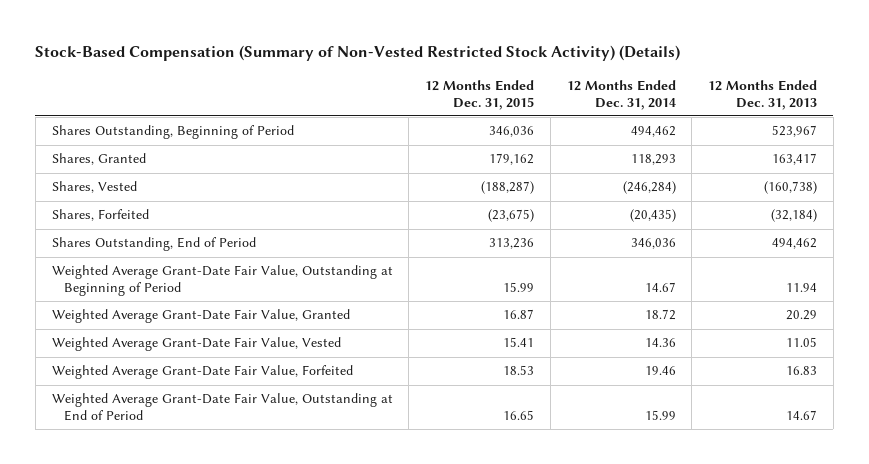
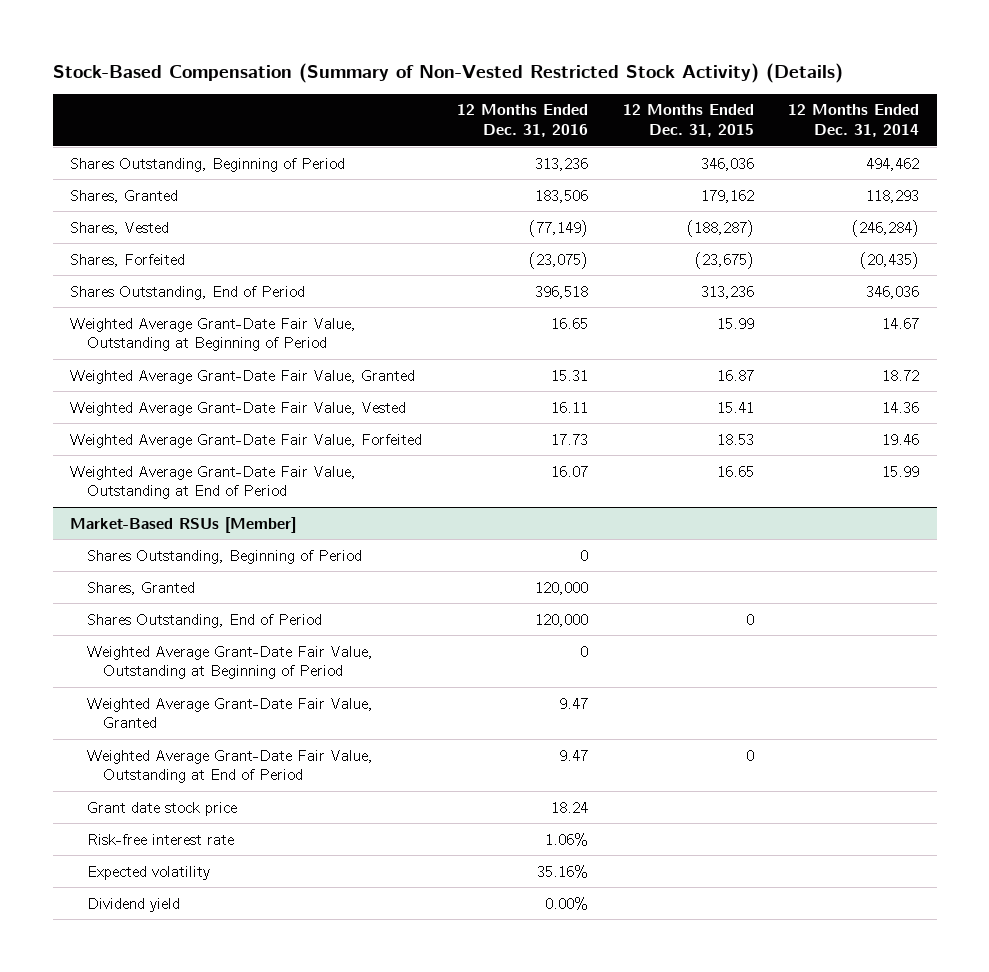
[708,79,818,110] 12 Months Ended Dec. 31, 2013 -> none
none -> [456,104,588,137] 12 Months Ended Dec. 31, 2016
none -> [70,516,297,533] Market-Based RSUs [Member]
none -> [86,549,362,564] Shares Outstanding, Beginning of Period
none -> [86,581,195,595] Shares, Granted
none -> [86,613,322,628] Shares Outstanding, End of Period
none -> [86,645,373,680] Weighted Average Grant-Date Fair Value, Outstanding at Beginning of Period
none -> [86,697,373,729] Weighted Average Grant-Date Fair Value, Granted
none -> [86,749,373,784] Weighted Average Grant-Date Fair Value, Outstanding at End of Period
none -> [86,801,237,816] Grant date stock price
none -> [86,833,234,845] Risk-free interest rate
none -> [86,865,210,880] Expected volatility
none -> [86,897,180,912] Dividend yield

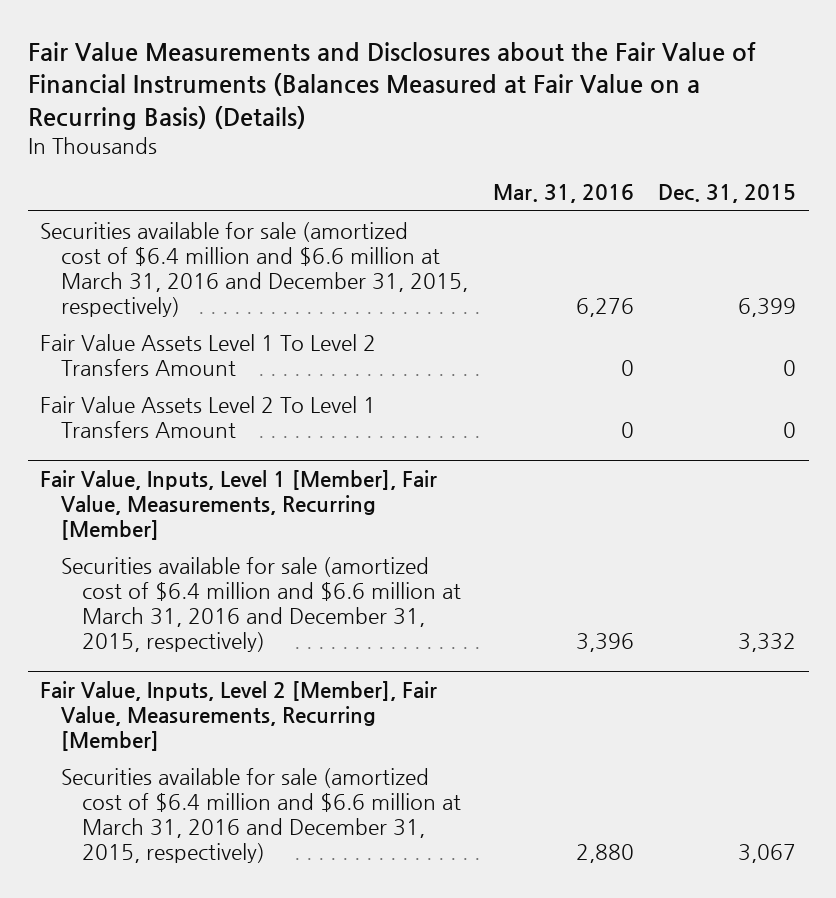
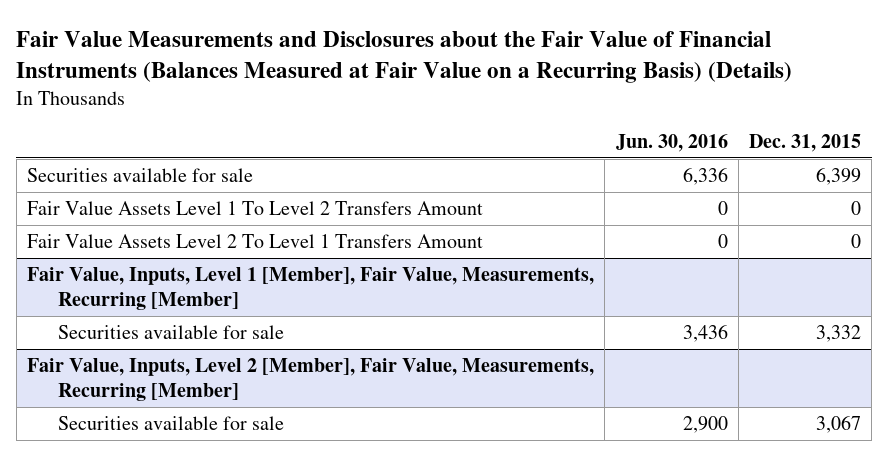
[492,184,634,204] Mar. 31, 2016 -> none
none -> [615,133,728,152] Jun. 30, 2016
[39,221,469,317] Securities available for sale (amortized cost of $6.4 million and $6.6 million at March 31, 2016 and December 31, 2015, respectively) -> [27,167,254,182] Securities available for sale
[61,556,462,652] Securities available for sale (amortized cost of $6.4 million and $6.6 million at March 31, 2016 and December 31, 2015, respectively) -> [57,324,284,339] Securities available for sale
[61,767,462,863] Securities available for sale (amortized cost of $6.4 million and $6.6 million at March 31, 2016 and December 31, 2015, respectively) -> [57,415,284,430] Securities available for sale

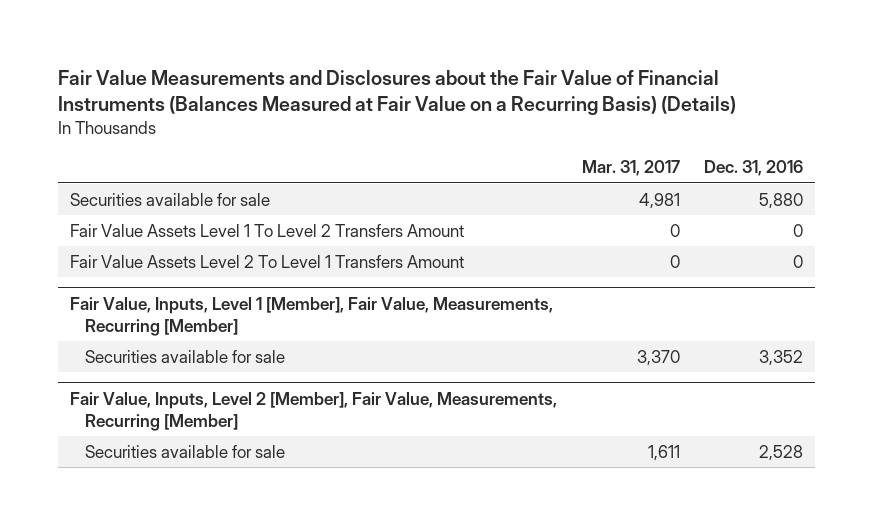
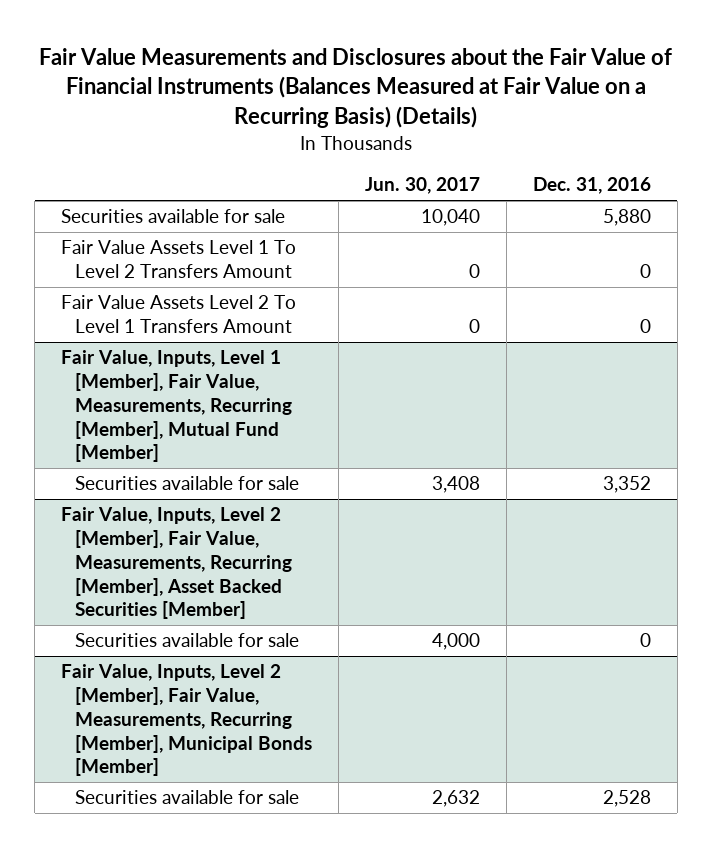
[581,160,680,177] Mar. 31, 2017 -> none
none -> [365,177,481,195] Jun. 30, 2017
[70,296,554,336] Fair Value, Inputs, Level 1 [Member], Fair Value, Measurements, Recurring [Member] -> [61,350,293,463] Fair Value, Inputs, Level 1 [Member], Fair Value, Measurements, Recurring [Member], Mutual Fund [Member]
none -> [61,507,293,620] Fair Value, Inputs, Level 2 [Member], Fair Value, Measurements, Recurring [Member], Asset Backed Securities [Member]
none -> [75,633,300,648] Securities available for sale
[70,391,558,431] Fair Value, Inputs, Level 2 [Member], Fair Value, Measurements, Recurring [Member] -> [61,664,313,777] Fair Value, Inputs, Level 2 [Member], Fair Value, Measurements, Recurring [Member], Municipal Bonds [Member]

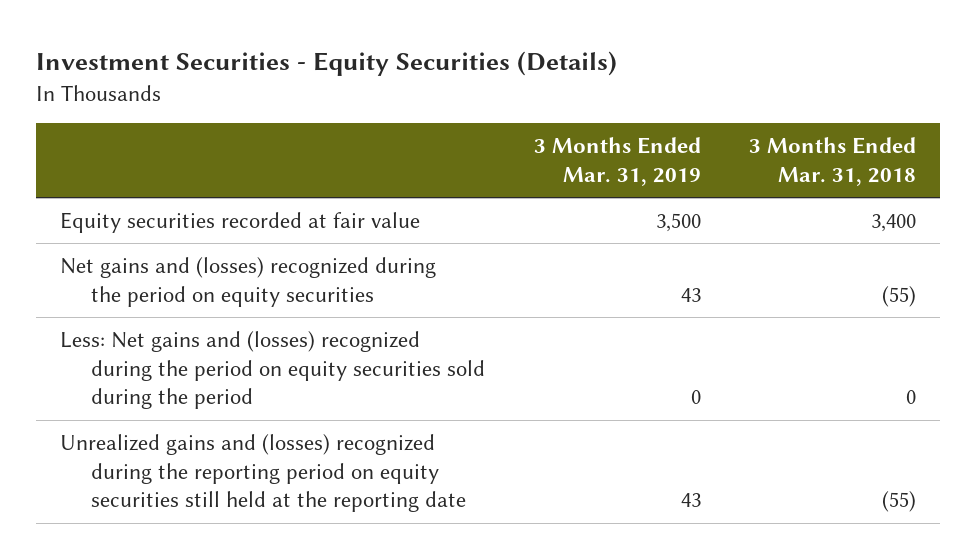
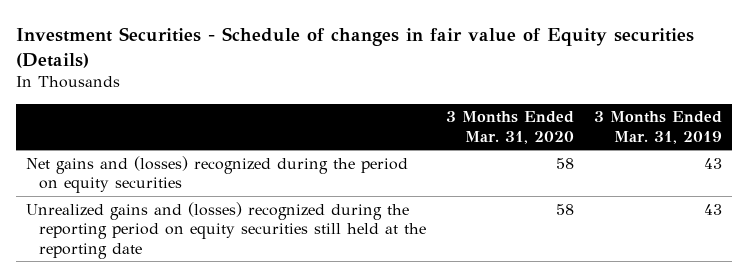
[35,51,617,77] Investment Securities - Equity Securities (Details) -> [16,27,695,68] Investment Securities - Schedule of changes in fair value of Equity securities (Details)
[748,137,916,187] 3 Months Ended Mar. 31, 2018 -> none
none -> [445,111,574,144] 3 Months Ended Mar. 31, 2020
[59,211,420,233] Equity securities recorded at fair value -> none
[59,330,486,410] Less: Net gains and (losses) recognized during the period on equity securities sold during the period -> none

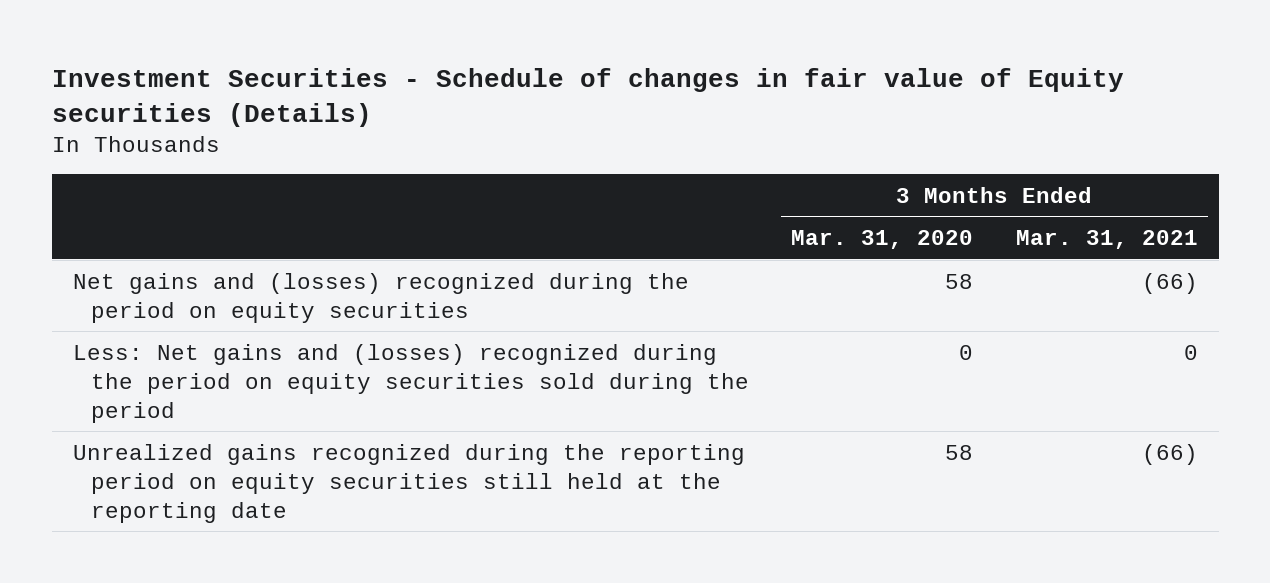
[593,111,722,144] 3 Months Ended Mar. 31, 2019 -> none
none -> [1015,230,1198,250] Mar. 31, 2021
none -> [72,343,750,423] Less: Net gains and (losses) recognized during the period on equity securities sold during the period
[26,201,426,259] Unrealized gains and (losses) recognized during the reporting period on equity securities still held at the reporting date -> [72,443,745,523] Unrealized gains recognized during the reporting period on equity securities still held at the reporting date

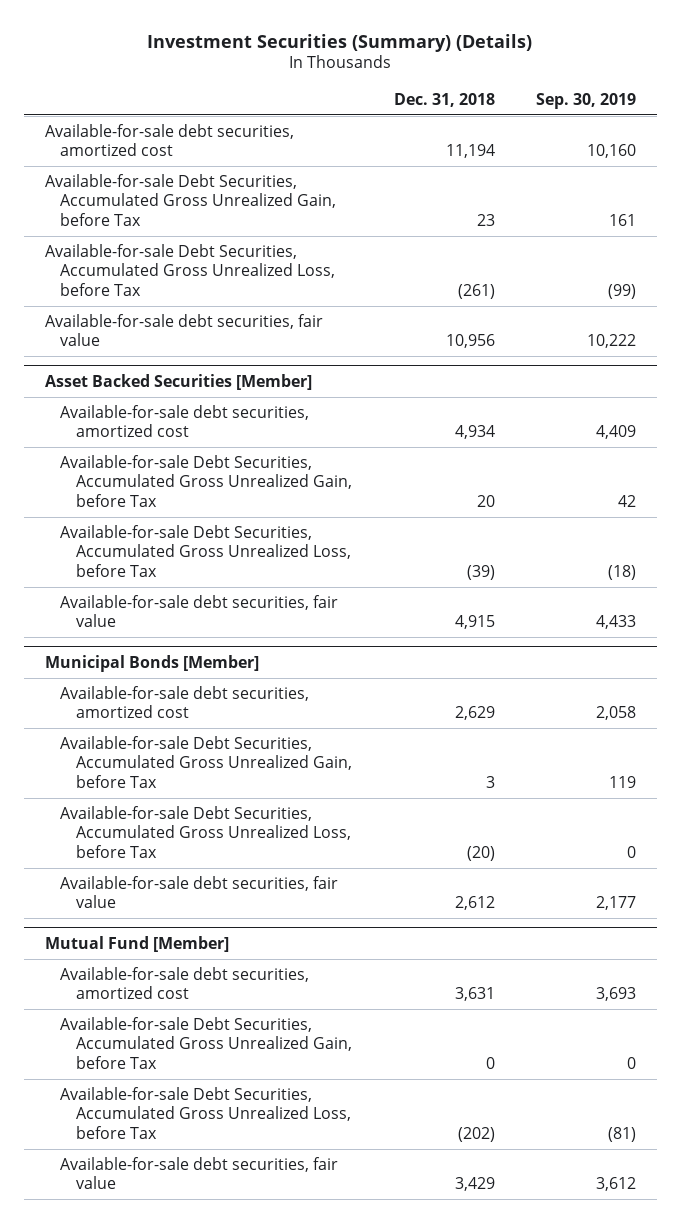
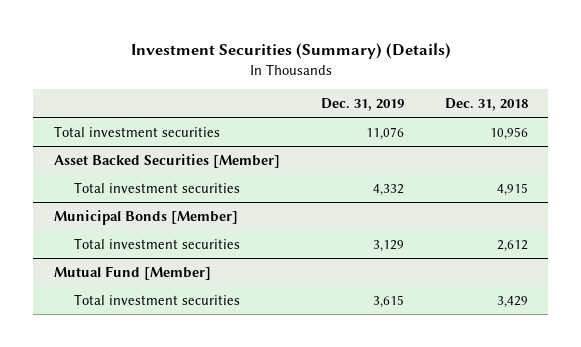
[536,92,637,109] Sep. 30, 2019 -> none
none -> [320,97,404,111] Dec. 31, 2019
[44,123,294,157] Available-for-sale debt securities, amortized cost -> none
[44,173,337,227] Available-for-sale Debt Securities, Accumulated Gross Unrealized Gain, before Tax -> none
[44,243,336,297] Available-for-sale Debt Securities, Accumulated Gross Unrealized Loss, before Tax -> none
[44,313,323,347] Available-for-sale debt securities, fair value -> [53,125,220,137] Total investment securities
[60,404,310,438] Available-for-sale debt securities, amortized cost -> none
[60,454,353,508] Available-for-sale Debt Securities, Accumulated Gross Unrealized Gain, before Tax -> none
[60,524,352,578] Available-for-sale Debt Securities, Accumulated Gross Unrealized Loss, before Tax -> none
[60,594,339,628] Available-for-sale debt securities, fair value -> [74,181,241,193] Total investment securities
[60,685,310,719] Available-for-sale debt securities, amortized cost -> none
[60,735,353,789] Available-for-sale Debt Securities, Accumulated Gross Unrealized Gain, before Tax -> none
[60,805,352,859] Available-for-sale Debt Securities, Accumulated Gross Unrealized Loss, before Tax -> none
[60,875,339,909] Available-for-sale debt securities, fair value -> [74,237,241,249] Total investment securities
[60,966,310,1000] Available-for-sale debt securities, amortized cost -> none
[60,1016,353,1070] Available-for-sale Debt Securities, Accumulated Gross Unrealized Gain, before Tax -> none
[60,1086,352,1140] Available-for-sale Debt Securities, Accumulated Gross Unrealized Loss, before Tax -> none
[60,1156,339,1190] Available-for-sale debt securities, fair value -> [74,293,241,305] Total investment securities

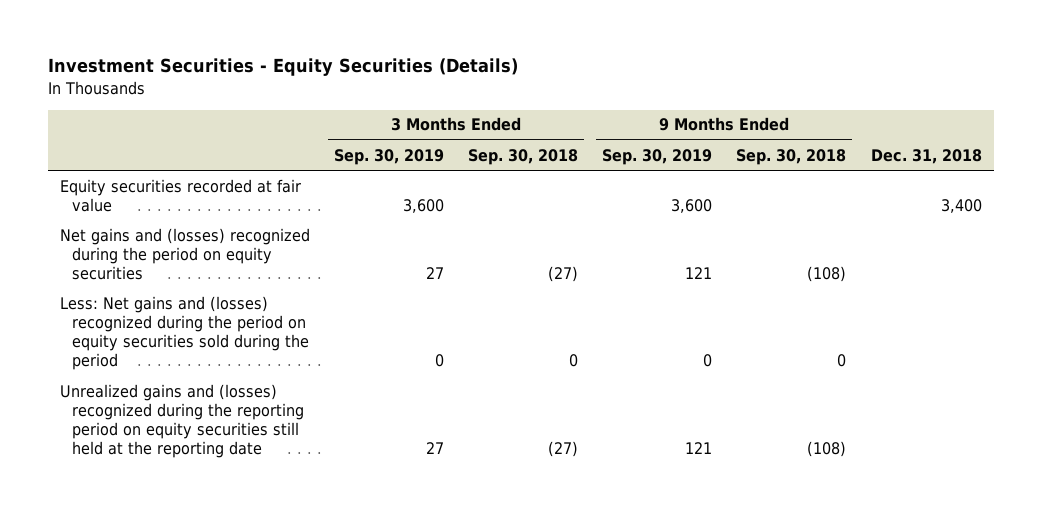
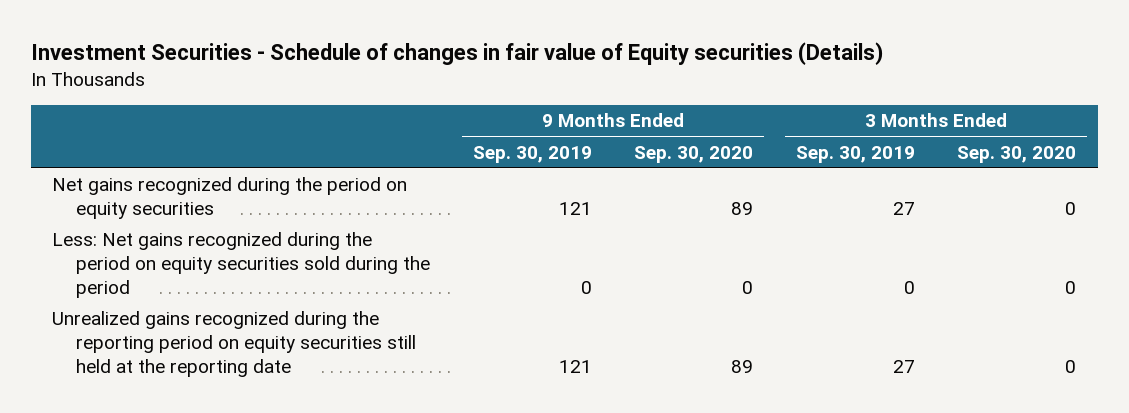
[47,58,518,77] Investment Securities - Equity Securities (Details) -> [31,42,884,66] Investment Securities - Schedule of changes in fair value of Equity securities (Details)
[468,148,579,165] Sep. 30, 2018 -> none
[736,148,847,165] Sep. 30, 2018 -> none
[870,148,982,164] Dec. 31, 2018 -> none
none -> [634,145,754,163] Sep. 30, 2020
none -> [957,145,1077,163] Sep. 30, 2020
[59,178,301,213] Equity securities recorded at fair value -> none
[59,227,310,281] Net gains and (losses) recognized during the period on equity securities -> [52,177,408,220] Net gains recognized during the period on equity securities
[59,295,310,371] Less: Net gains and (losses) recognized during the period on equity securities sold during the period -> [52,232,431,299] Less: Net gains recognized during the period on equity securities sold during the period
[59,383,305,459] Unrealized gains and (losses) recognized during the reporting period on equity securities still held at the reporting date -> [52,311,417,378] Unrealized gains recognized during the reporting period on equity securities still held at the reporting date

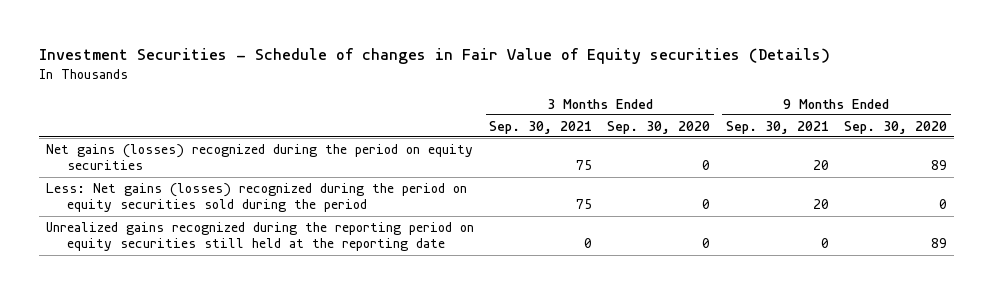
[31,42,884,66] Investment Securities - Schedule of changes in fair value of Equity securities (Details) -> [38,48,830,65] Investment Securities - Schedule of changes in Fair Value of Equity securities (Details)
[472,145,592,163] Sep. 30, 2019 -> none
[795,145,915,163] Sep. 30, 2019 -> none
none -> [489,120,593,134] Sep. 30, 2021
none -> [725,120,829,134] Sep. 30, 2021
[52,177,408,220] Net gains recognized during the period on equity securities -> [46,143,474,171] Net gains (losses) recognized during the period on equity securities
[52,232,431,299] Less: Net gains recognized during the period on equity securities sold during the period -> [46,182,468,213] Less: Net gains (losses) recognized during the period on equity securities sold during the period

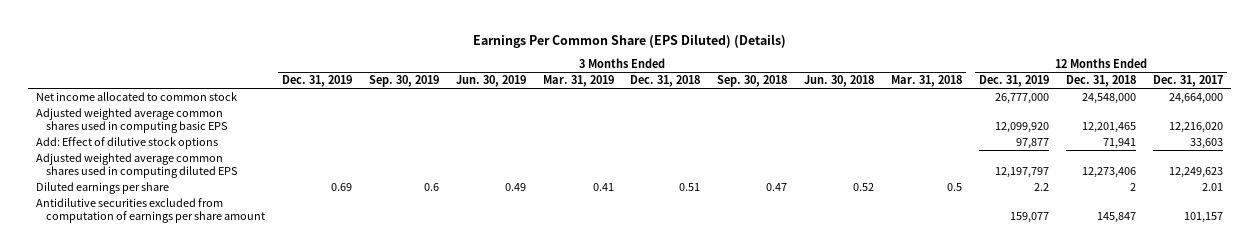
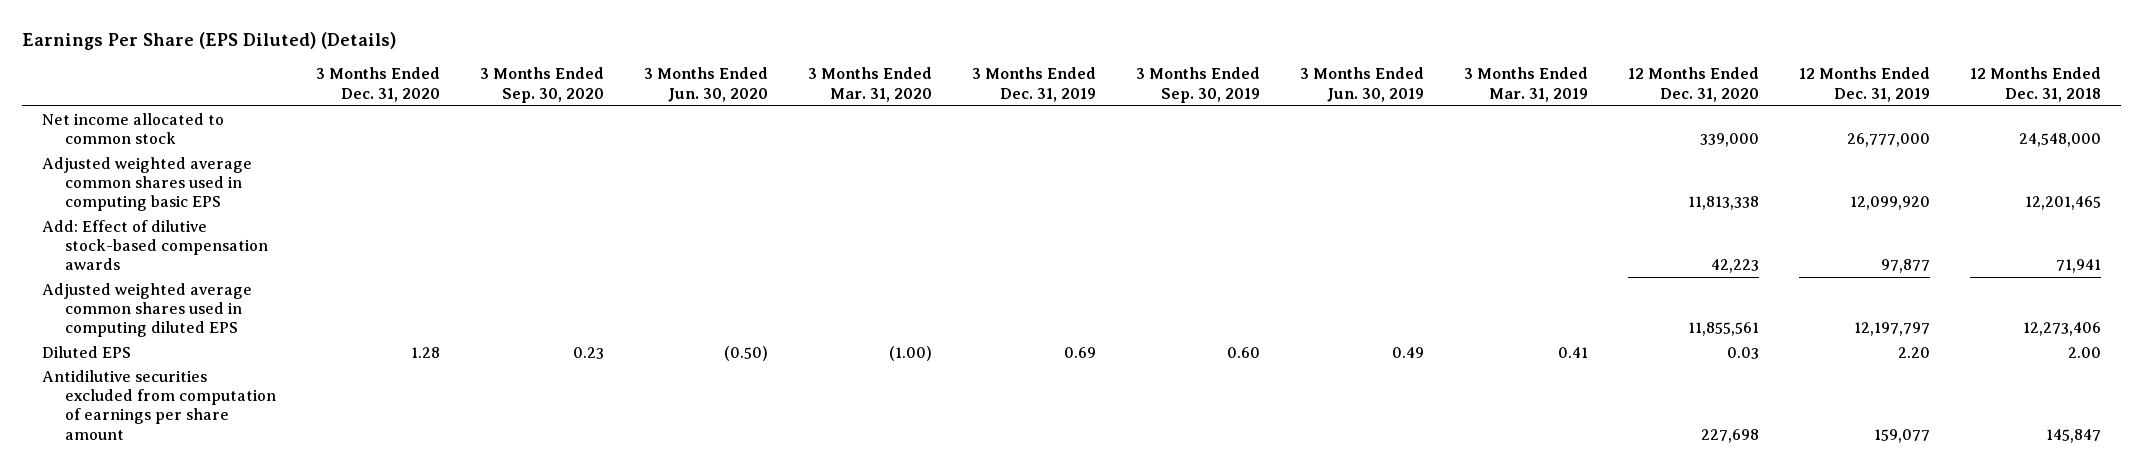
[472,34,786,49] Earnings Per Common Share (EPS Diluted) (Details) -> [21,32,396,51] Earnings Per Share (EPS Diluted) (Details)
[630,75,701,88] Dec. 31, 2018 -> none
[717,75,788,88] Sep. 30, 2018 -> none
[804,75,875,88] Jun. 30, 2018 -> none
[890,75,962,88] Mar. 31, 2018 -> none
[1152,75,1223,88] Dec. 31, 2017 -> none
none -> [316,67,441,102] 3 Months Ended Dec. 31, 2020
none -> [480,67,605,103] 3 Months Ended Sep. 30, 2020
none -> [644,67,769,102] 3 Months Ended Jun. 30, 2020
none -> [808,67,933,102] 3 Months Ended Mar. 31, 2020
none -> [1627,67,1759,102] 12 Months Ended Dec. 31, 2020
[36,136,219,149] Add: Effect of dilutive stock options -> [41,219,269,271] Add: Effect of dilutive stock-based compensation awards
[36,181,170,194] Diluted earnings per share -> [41,345,131,358] Diluted EPS
[423,182,439,191] 0.6 -> [1227,346,1261,358] 0.60
[1033,182,1049,191] 2.2 -> [1897,346,1930,358] 2.20
[1129,182,1136,191] 2 -> [2067,346,2101,358] 2.00

